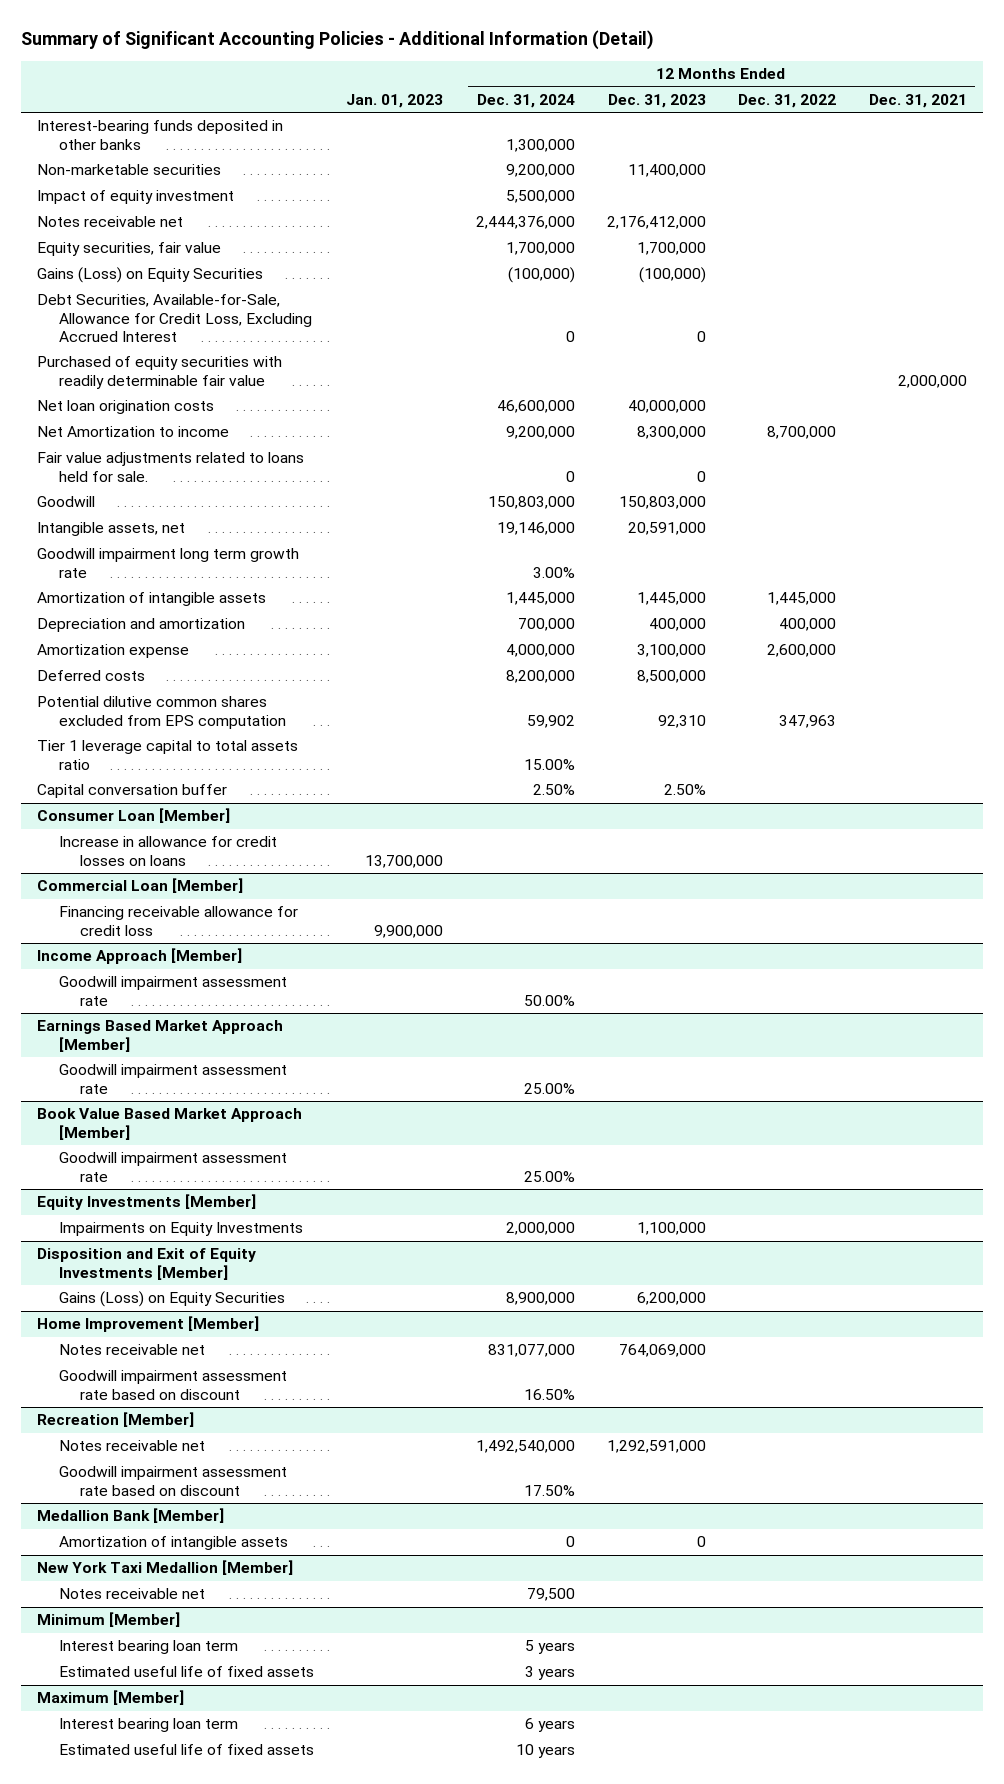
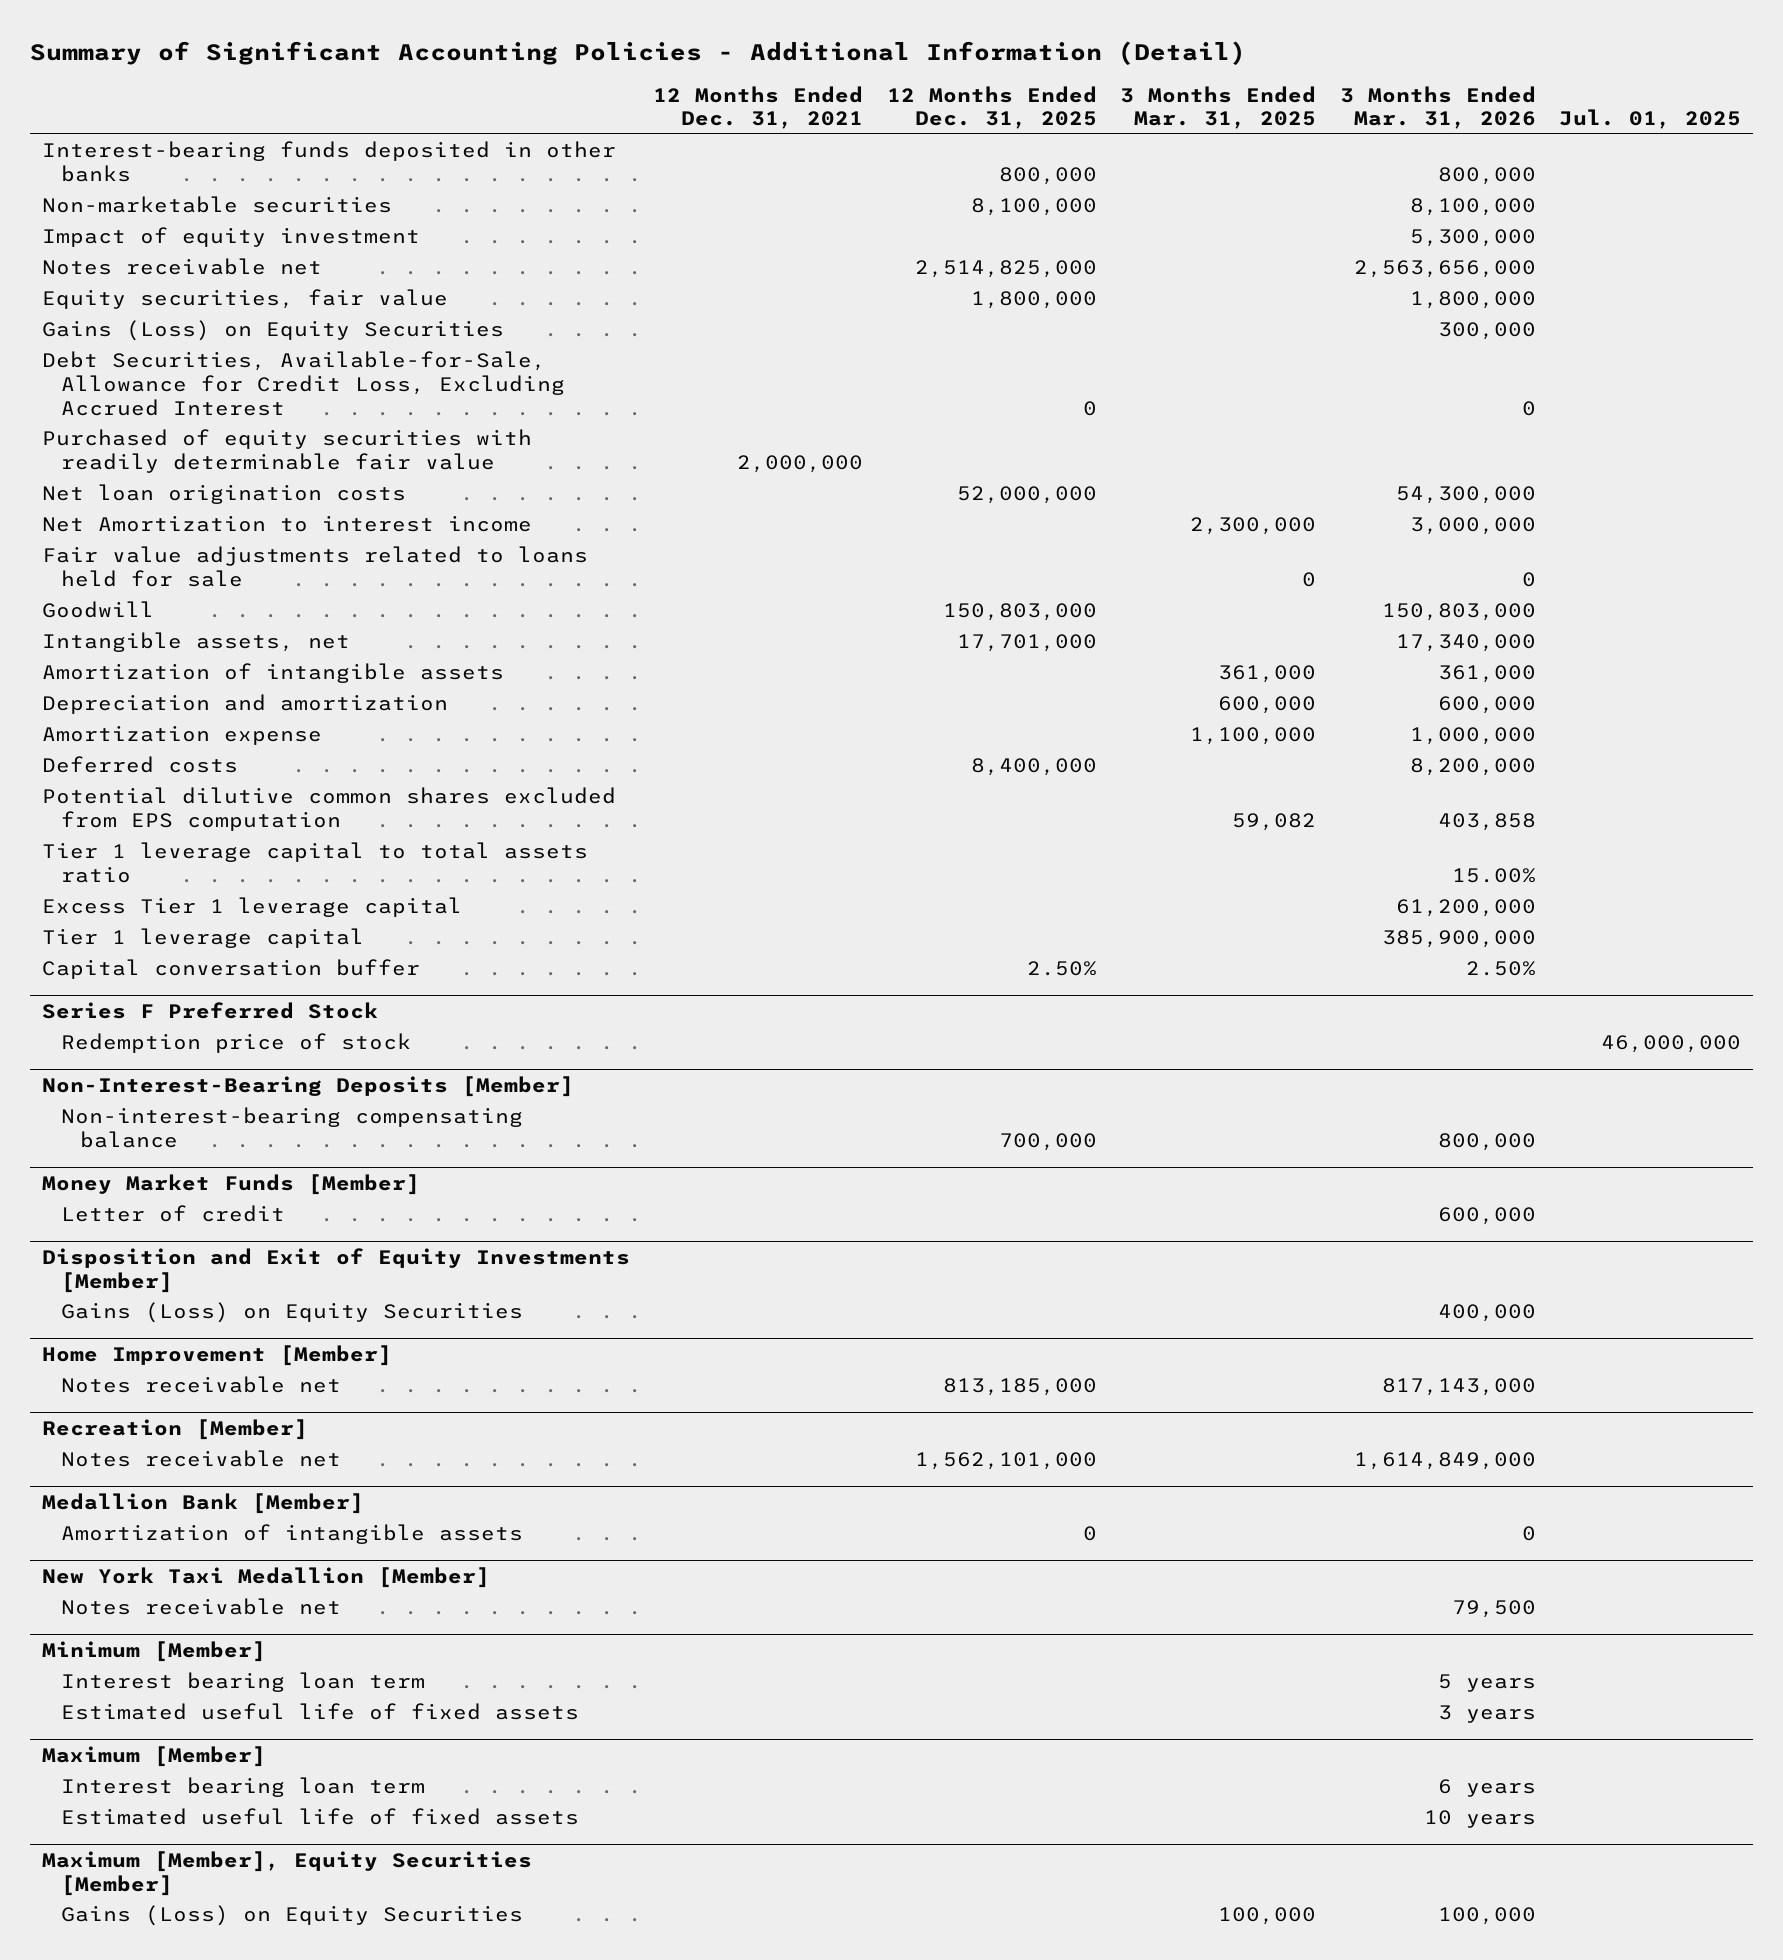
[346,93,444,108] Jan. 01, 2023 -> none
[476,93,575,108] Dec. 31, 2024 -> none
[608,93,707,108] Dec. 31, 2023 -> none
[738,93,837,108] Dec. 31, 2022 -> none
none -> [886,85,1097,130] 12 Months Ended Dec. 31, 2025
none -> [1120,85,1317,130] 3 Months Ended Mar. 31, 2025
none -> [1339,85,1536,130] 3 Months Ended Mar. 31, 2026
none -> [1559,109,1742,130] Jul. 01, 2025
[37,426,230,438] Net Amortization to income -> [41,515,532,533] Net Amortization to interest income
[37,452,305,482] Fair value adjustments related to loans held for sale. -> [41,546,588,587] Fair value adjustments related to loans held for sale
[37,548,300,578] Goodwill impairment long term growth rate -> none
none -> [41,897,462,918] Excess Tier 1 leverage capital
none -> [41,928,364,949] Tier 1 leverage capital
[37,808,231,824] Consumer Loan [Member] -> none
[58,836,277,866] Increase in allowance for credit losses on loans -> none
[37,878,244,894] Commercial Loan [Member] -> none
[58,906,298,936] Financing receivable allowance for credit loss -> none
[37,948,243,965] Income Approach [Member] -> none
[58,976,287,1006] Goodwill impairment assessment rate -> none
[37,1020,284,1052] Earnings Based Market Approach [Member] -> none
[58,1064,287,1094] Goodwill impairment assessment rate -> none
[37,1108,303,1140] Book Value Based Market Approach [Member] -> none
[58,1152,287,1182] Goodwill impairment assessment rate -> none
[37,1194,257,1211] Equity Investments [Member] -> none
[58,1222,303,1237] Impairments on Equity Investments -> none
none -> [41,1002,378,1020] Series F Preferred Stock
none -> [60,1033,411,1054] Redemption price of stock
none -> [41,1076,574,1098] Non-Interest-Bearing Deposits [Member]
none -> [60,1107,523,1148] Non-interest-bearing compensating balance
none -> [41,1174,420,1196] Money Market Funds [Member]
none -> [60,1205,285,1223] Letter of credit
[58,1370,287,1400] Goodwill impairment assessment rate based on discount -> none
[58,1466,287,1496] Goodwill impairment assessment rate based on discount -> none
none -> [41,1851,532,1896] Maximum [Member], Equity Securities [Member]
none -> [60,1905,523,1927] Gains (Loss) on Equity Securities

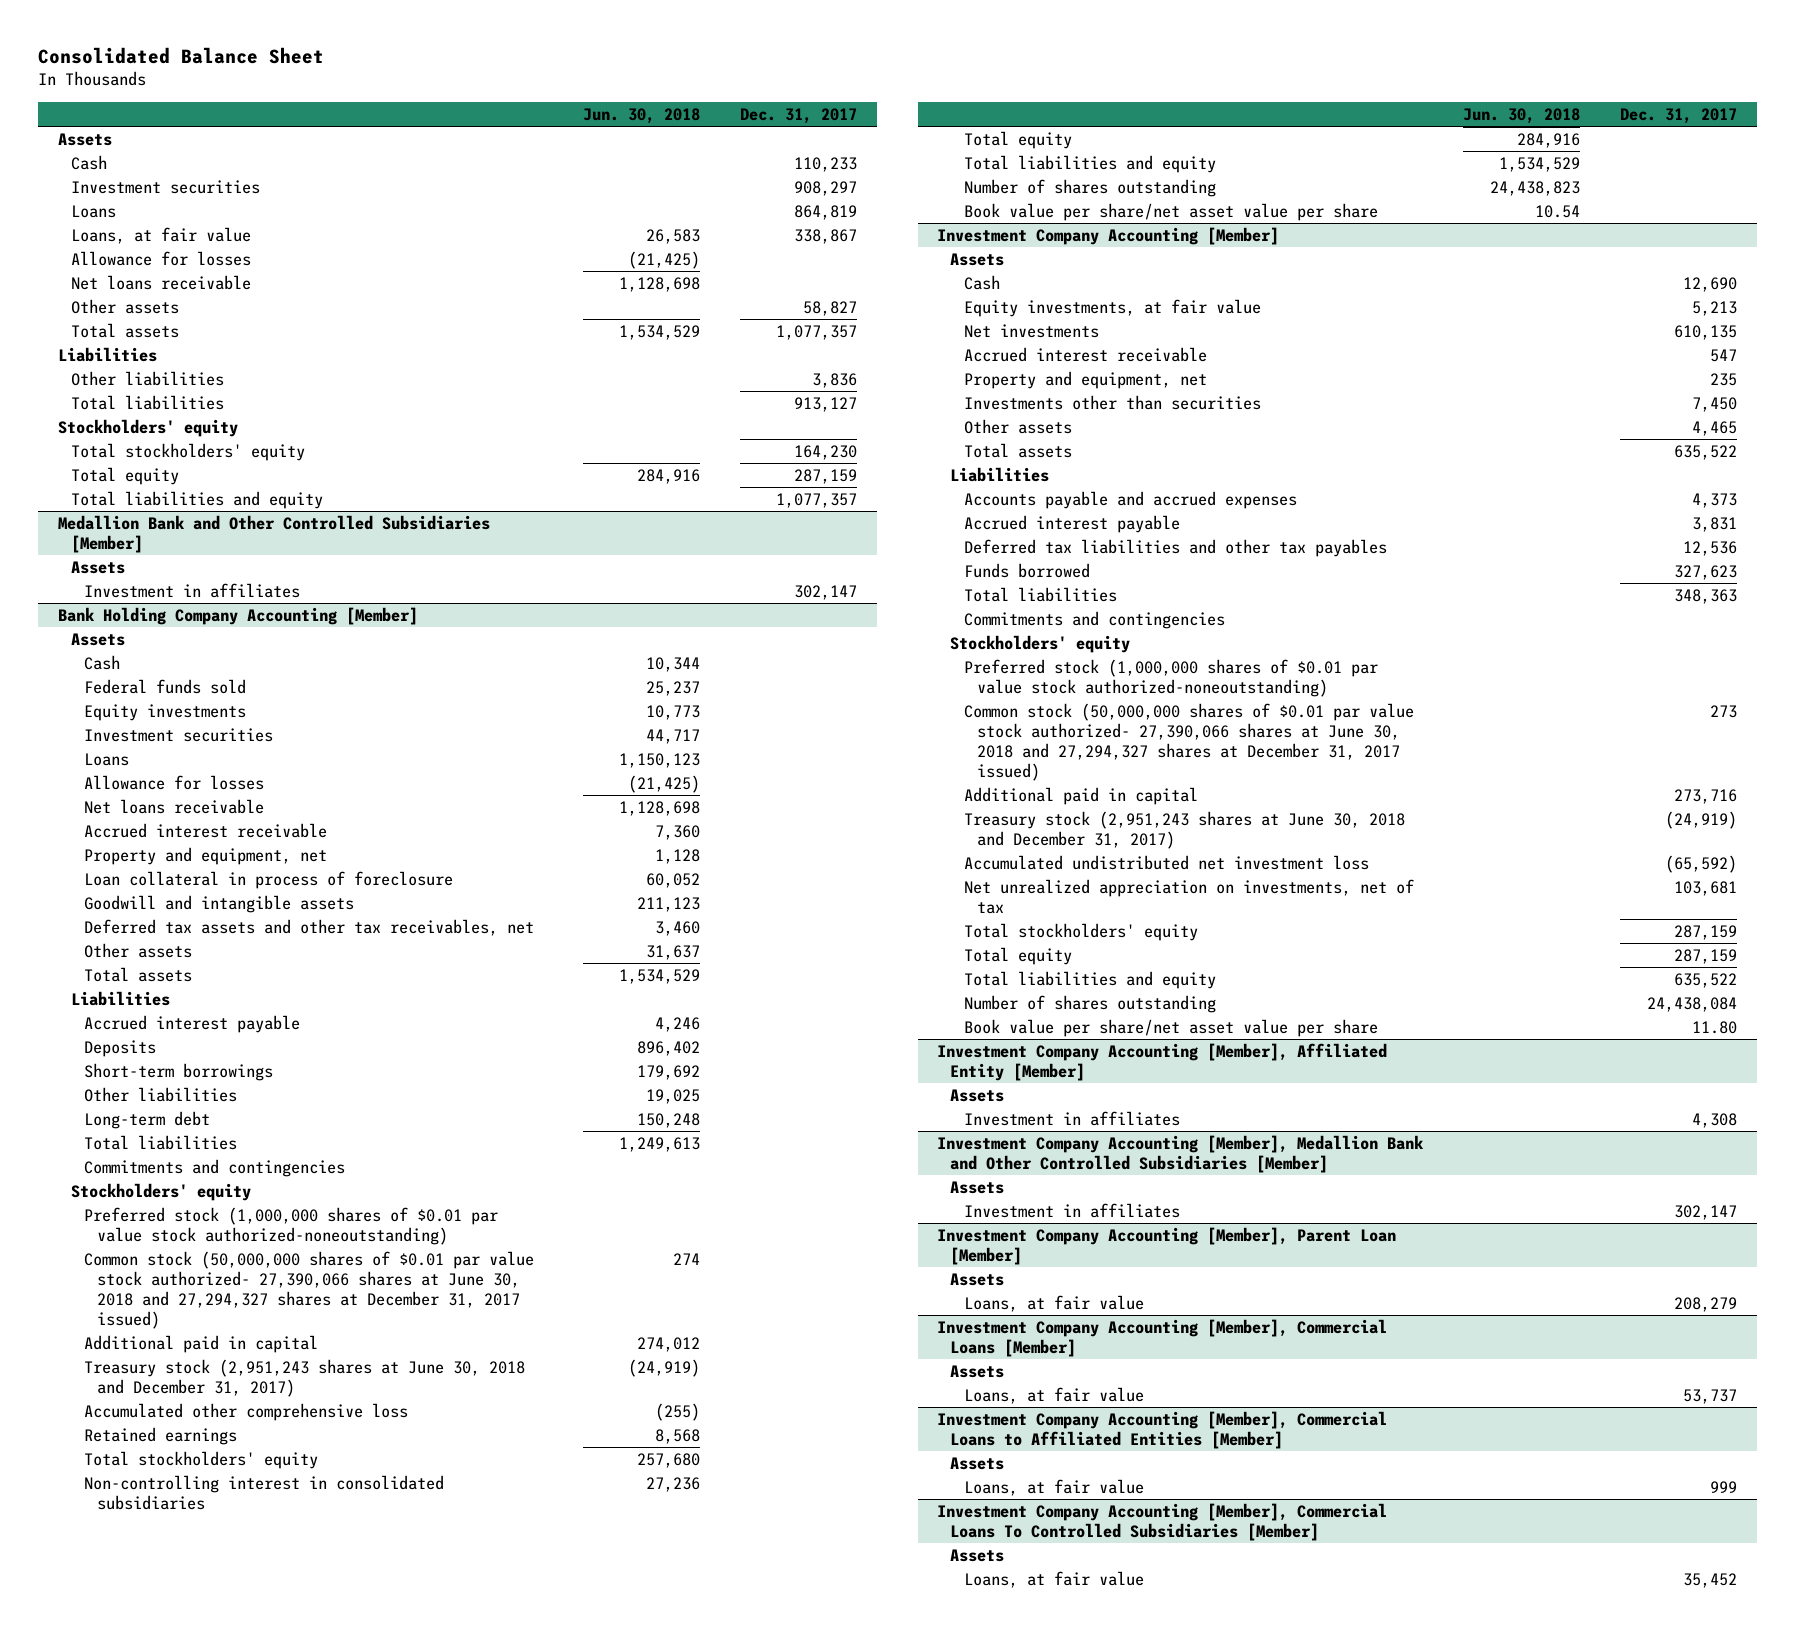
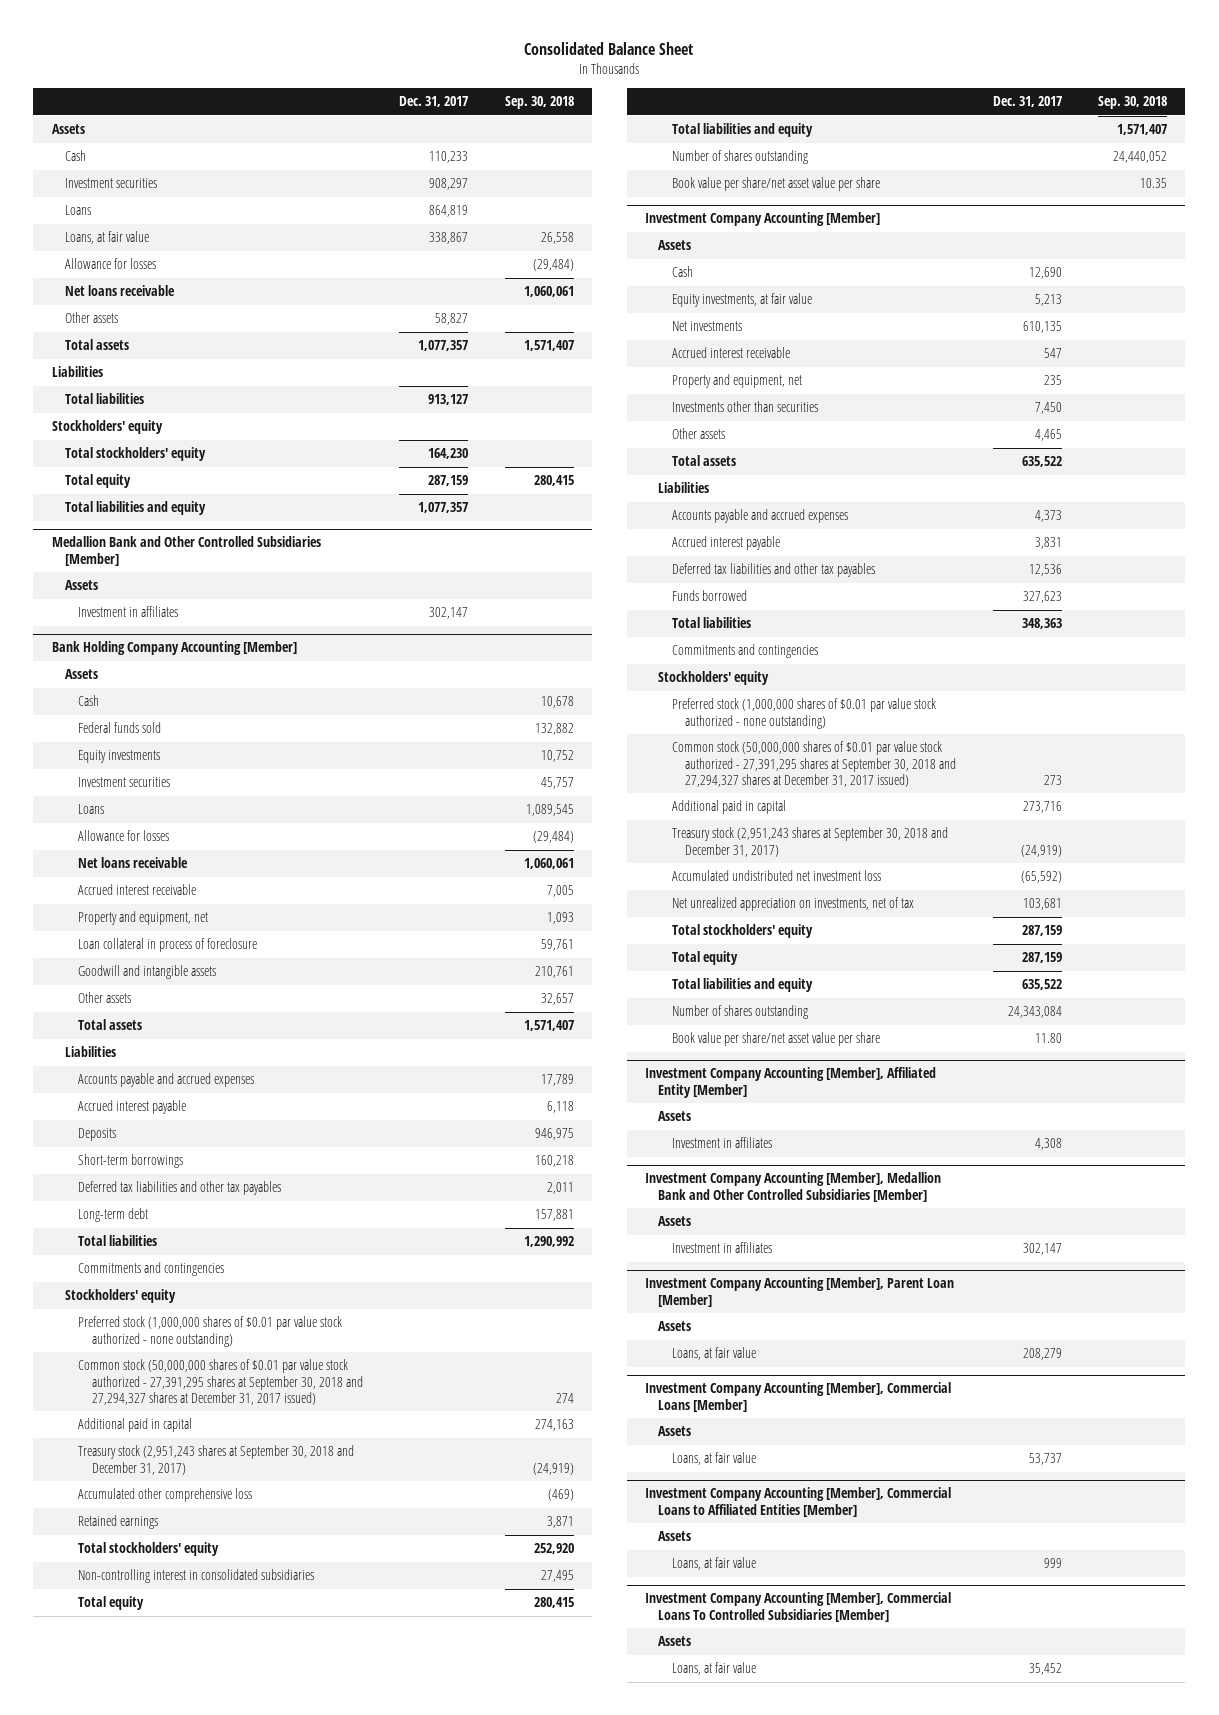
[583,107,701,124] Jun. 30, 2018 -> none
none -> [504,96,574,110] Sep. 30, 2018
[70,370,224,386] Other liabilities -> none
[83,918,534,936] Deferred tax assets and other tax receivables, net -> none
none -> [78,1073,255,1088] Accounts payable and accrued expenses
[83,1086,237,1102] Other liabilities -> none
none -> [78,1181,282,1196] Deferred tax liabilities and other tax payables
[83,1206,498,1245] Preferred stock (1,000,000 shares of $0.01 par value stock authorized-noneoutstanding) -> [78,1316,343,1347] Preferred stock (1,000,000 shares of $0.01 par value stock authorized - none outstanding)
[83,1250,534,1329] Common stock (50,000,000 shares of $0.01 par value stock authorized- 27,390,066 shares at June 30, 2018 and 27,294,327 shares at December 31, 2017 issued) -> [78,1359,363,1405] Common stock (50,000,000 shares of $0.01 par value stock authorized - 27,391,295 shares at September 30, 2018 and 27,294,327 shares at December 31, 2017 issued)
[83,1358,525,1397] Treasury stock (2,951,243 shares at June 30, 2018 and December 31, 2017) -> [78,1445,355,1475] Treasury stock (2,951,243 shares at September 30, 2018 and December 31, 2017)
[963,658,1378,697] Preferred stock (1,000,000 shares of $0.01 par value stock authorized-noneoutstanding) -> [671,698,936,729] Preferred stock (1,000,000 shares of $0.01 par value stock authorized - none outstanding)
[963,702,1414,781] Common stock (50,000,000 shares of $0.01 par value stock authorized- 27,390,066 shares at June 30, 2018 and 27,294,327 shares at December 31, 2017 issued) -> [671,741,957,787] Common stock (50,000,000 shares of $0.01 par value stock authorized - 27,391,295 shares at September 30, 2018 and 27,294,327 shares at December 31, 2017 issued)
[963,810,1405,849] Treasury stock (2,951,243 shares at June 30, 2018 and December 31, 2017) -> [671,827,948,857] Treasury stock (2,951,243 shares at September 30, 2018 and December 31, 2017)
[1646,996,1737,1012] 24,438,084 -> [1007,1006,1062,1019] 24,343,084

